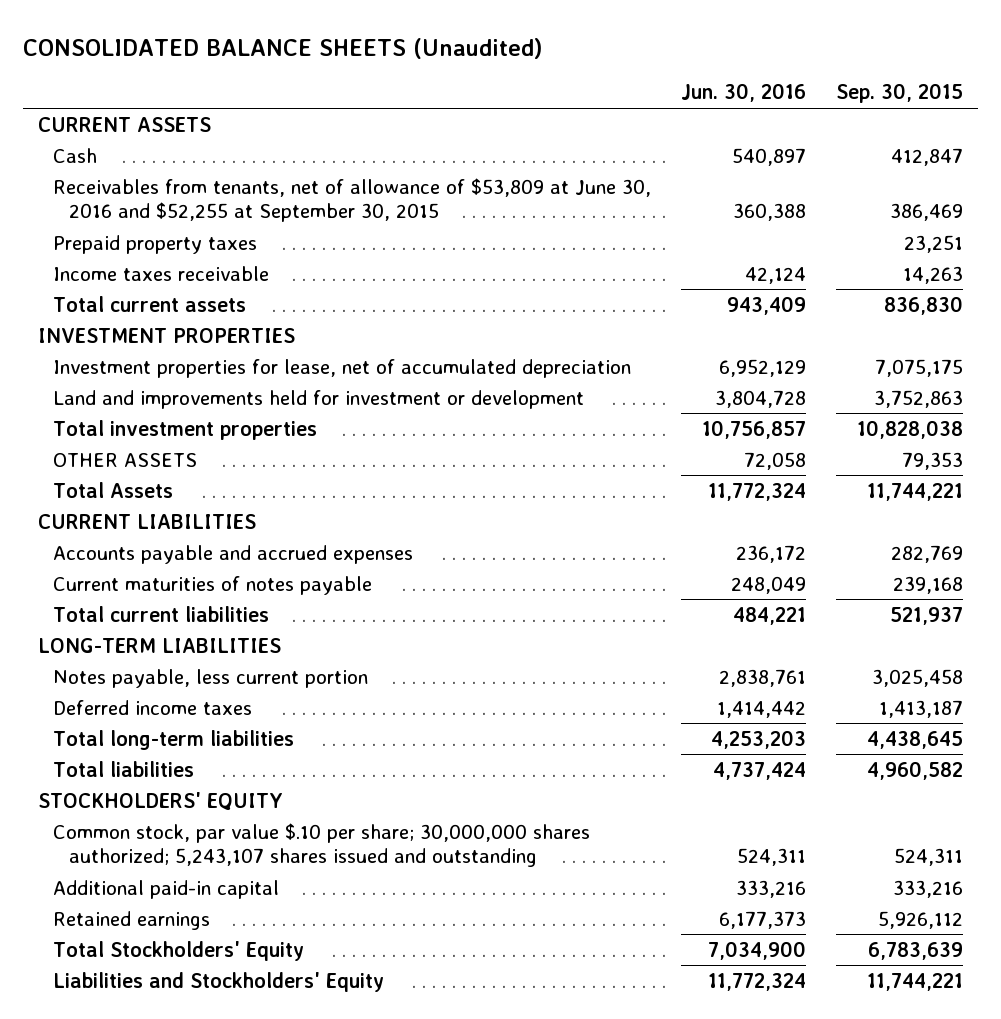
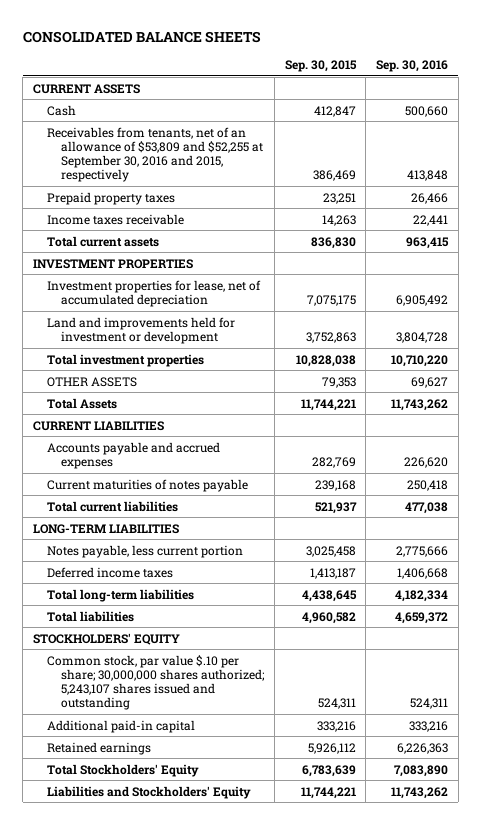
[22,37,543,59] CONSOLIDATED BALANCE SHEETS (Unaudited) -> [22,30,261,43] CONSOLIDATED BALANCE SHEETS
[681,83,807,103] Jun. 30, 2016 -> none
none -> [375,60,448,73] Sep. 30, 2016
[53,177,652,223] Receivables from tenants, net of allowance of $53,809 at June 30, 2016 and $52,255 at September 30, 2015 -> [47,126,264,183] Receivables from tenants, net of an allowance of $53,809 and $52,255 at September 30, 2016 and 2015, respectively

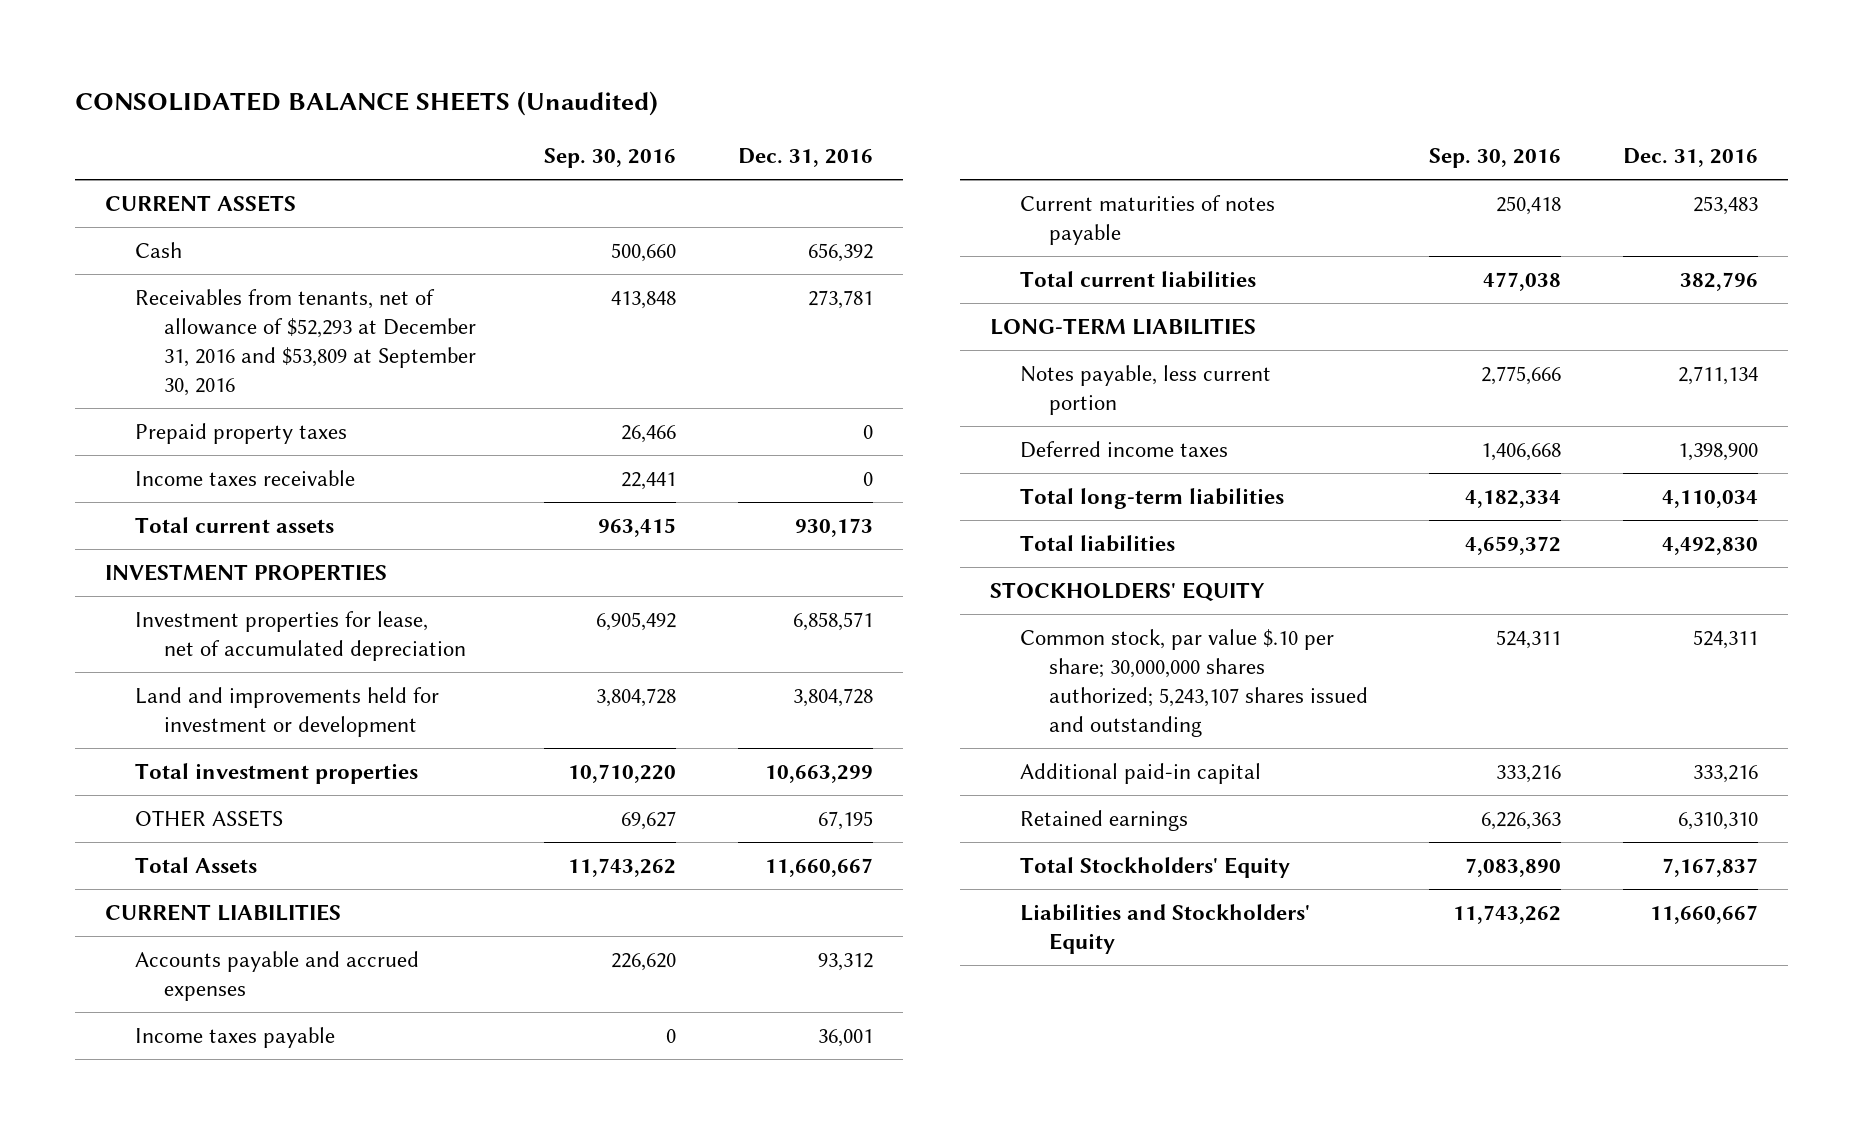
[22,30,261,43] CONSOLIDATED BALANCE SHEETS -> [74,90,658,116] CONSOLIDATED BALANCE SHEETS (Unaudited)
[284,60,357,73] Sep. 30, 2015 -> none
none -> [737,147,873,167] Dec. 31, 2016
[47,126,264,183] Receivables from tenants, net of an allowance of $53,809 and $52,255 at September 30, 2016 and 2015, respectively -> [134,288,477,396] Receivables from tenants, net of allowance of $52,293 at December 31, 2016 and $53,809 at September 30, 2016
none -> [134,1026,335,1048] Income taxes payable

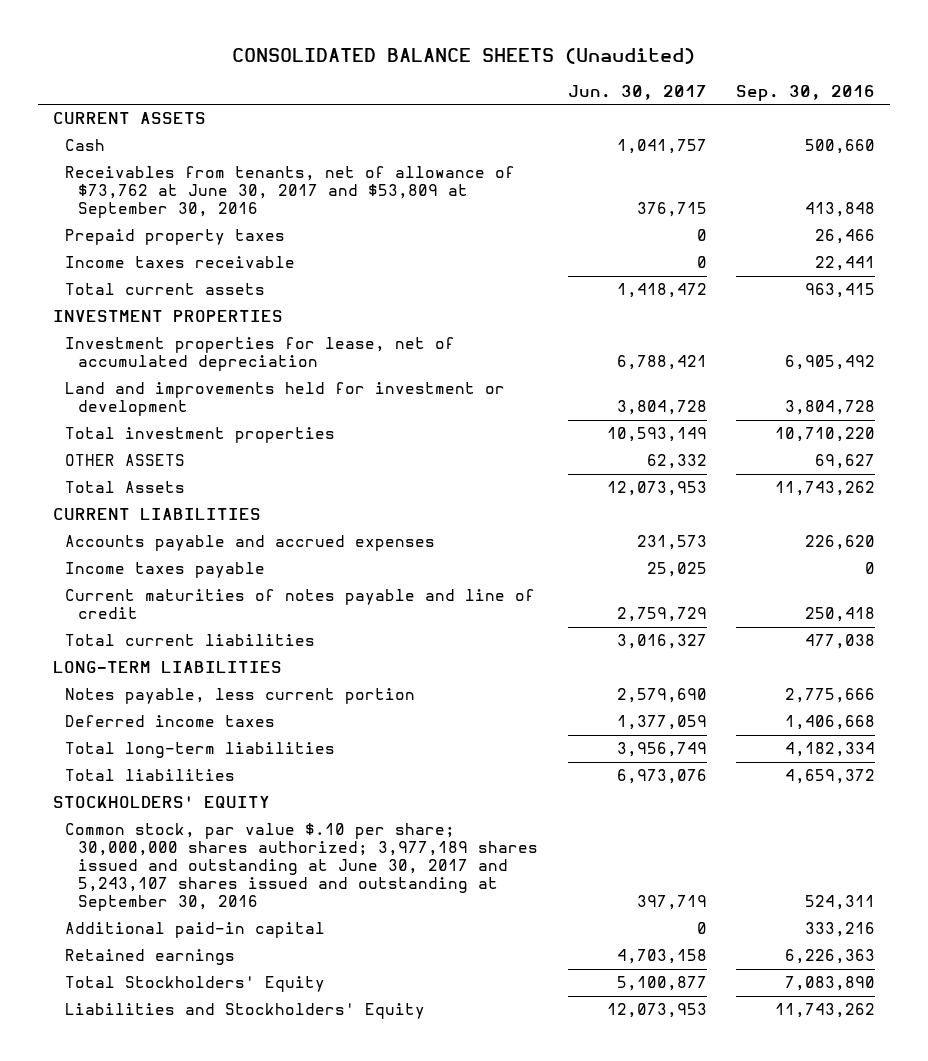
[737,147,873,167] Dec. 31, 2016 -> none
none -> [567,84,707,100] Jun. 30, 2017
[134,288,477,396] Receivables from tenants, net of allowance of $52,293 at December 31, 2016 and $53,809 at September 30, 2016 -> [65,166,516,219] Receivables from tenants, net of allowance of $73,762 at June 30, 2017 and $53,809 at September 30, 2016
[1019,194,1275,245] Current maturities of notes payable -> [65,589,536,620] Current maturities of notes payable and line of credit
[1019,628,1369,737] Common stock, par value $.10 per share; 30,000,000 shares authorized; 5,243,107 shares issued and outstanding -> [65,823,538,912] Common stock, par value $.10 per share; 30,000,000 shares authorized; 3,977,189 shares issued and outstanding at June 30, 2017 and 5,243,107 shares issued and outstanding at September 30, 2016

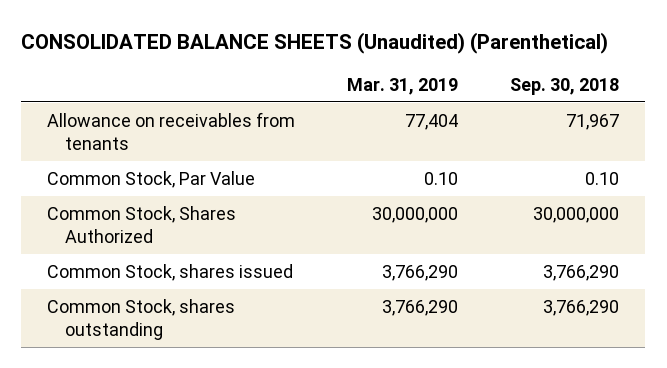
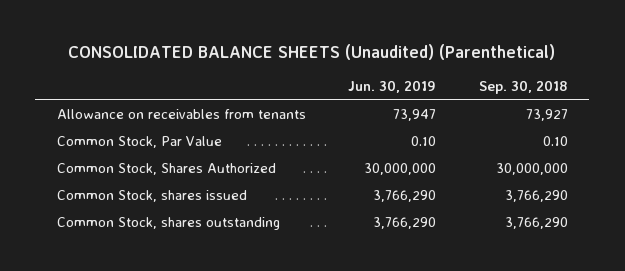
[347,77,459,95] Mar. 31, 2019 -> none
none -> [348,80,437,94] Jun. 30, 2019
[566,113,620,130] 71,967 -> [526,109,569,122] 73,927

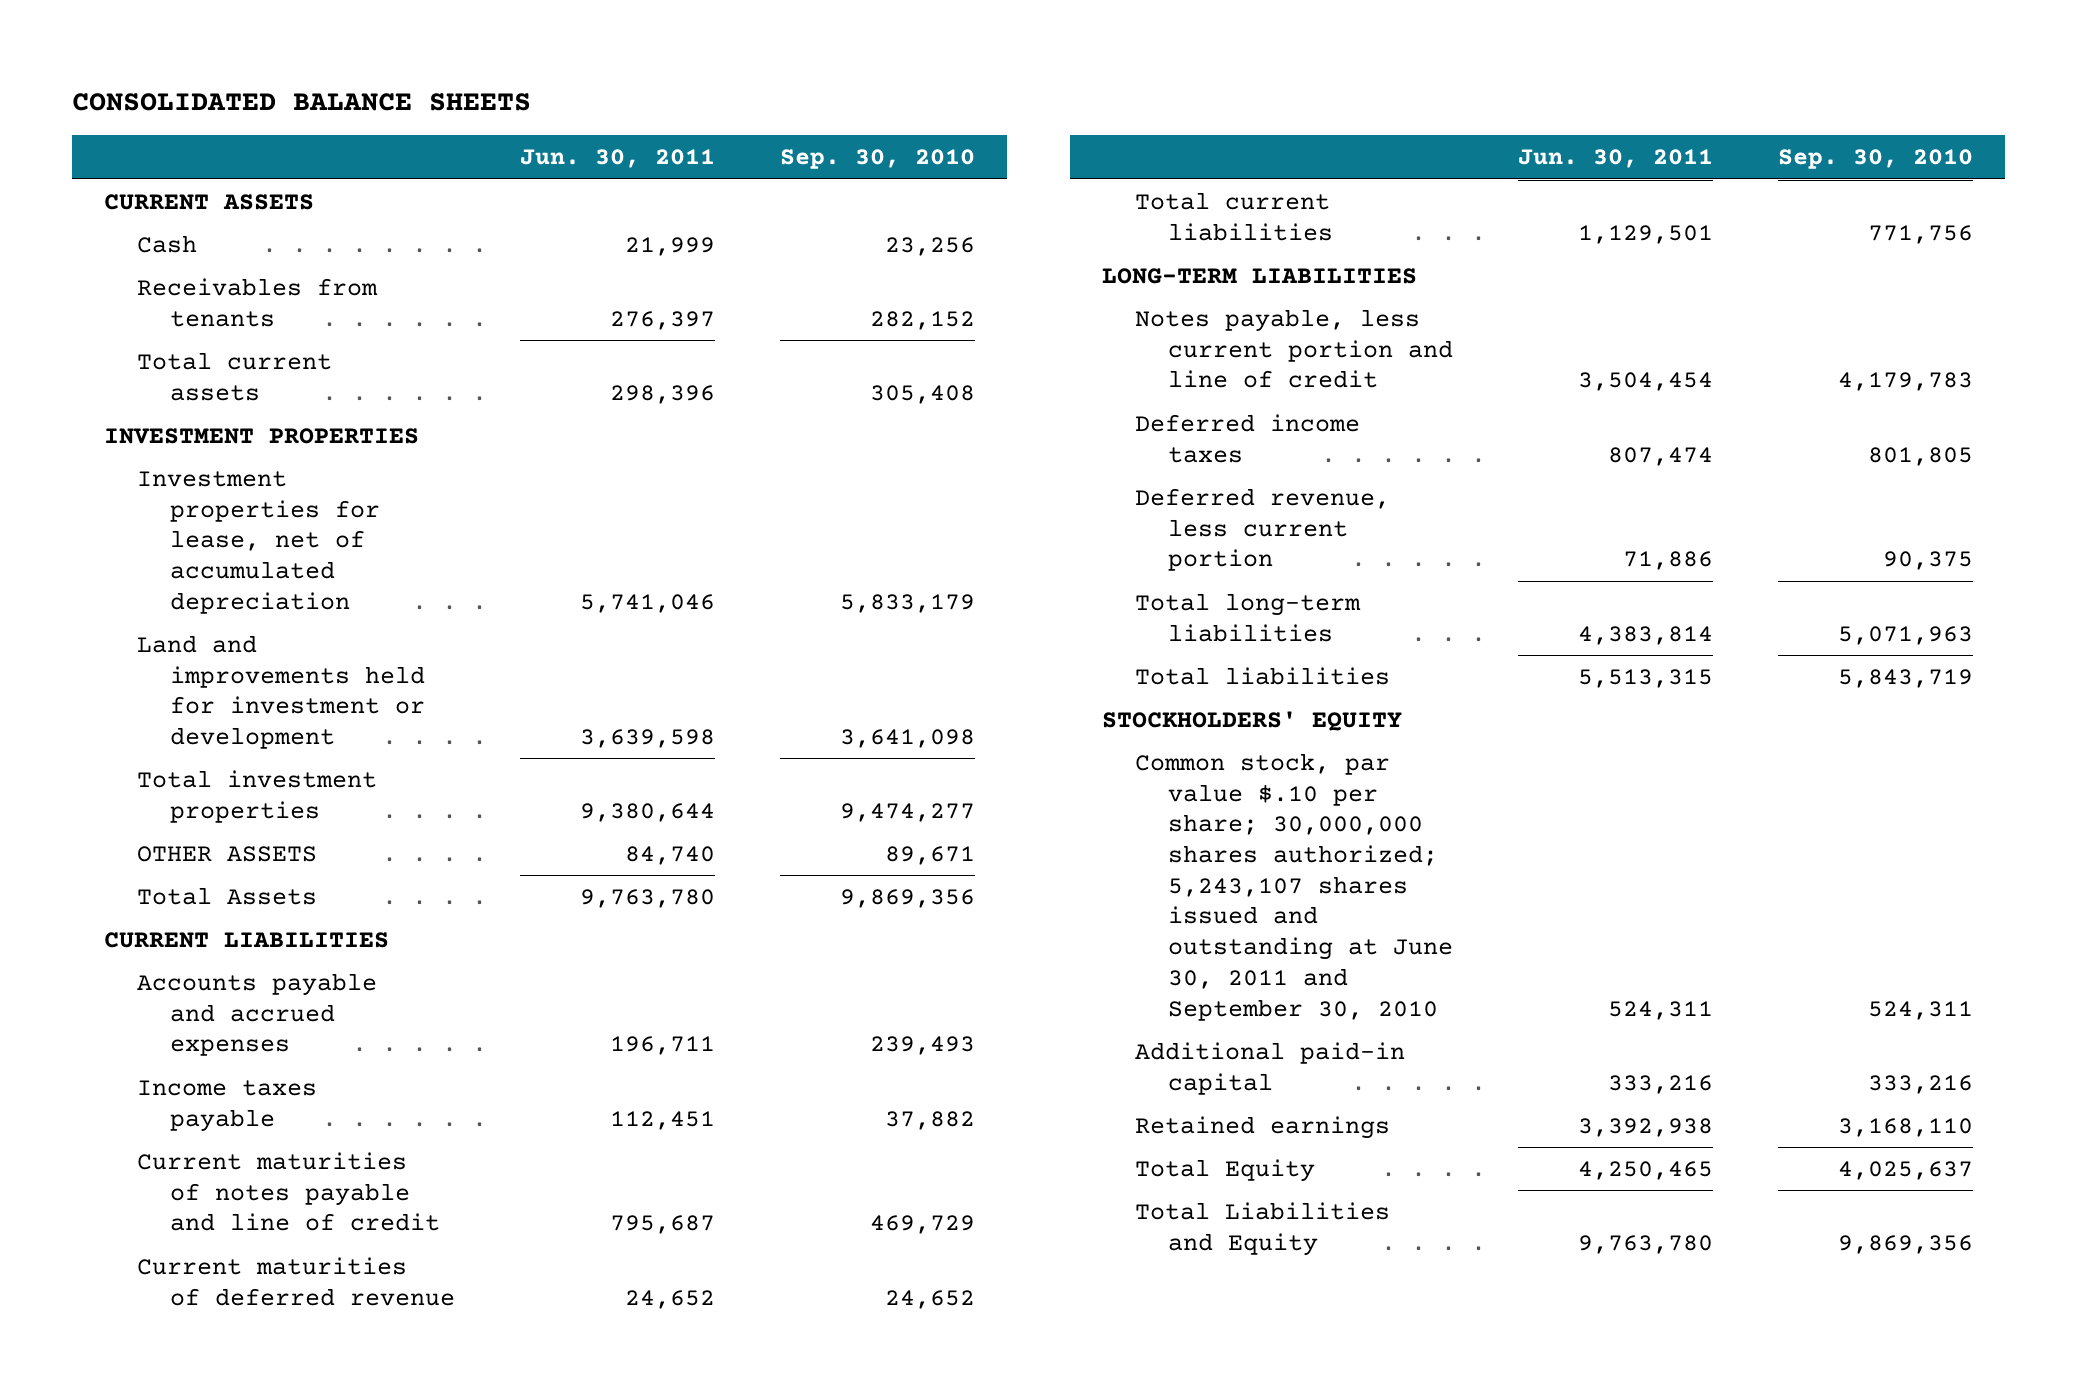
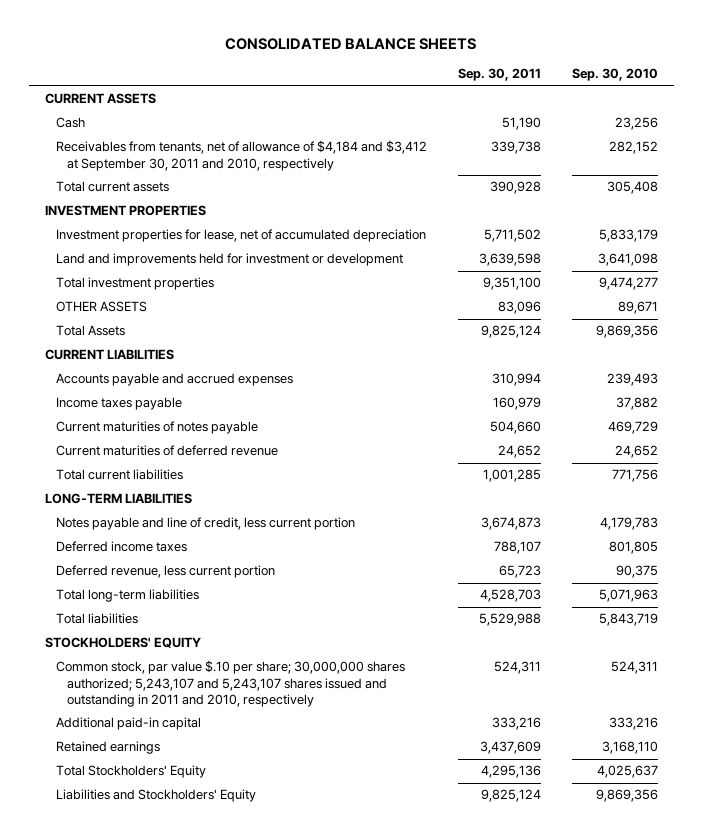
[519,149,715,169] Jun. 30, 2011 -> none
none -> [457,68,541,82] Sep. 30, 2011
[136,277,378,327] Receivables from tenants -> [55,140,427,171] Receivables from tenants, net of allowance of $4,184 and $3,412 at September 30, 2011 and 2010, respectively
[136,1151,440,1232] Current maturities of notes payable and line of credit -> [55,421,258,435] Current maturities of notes payable
[1135,308,1454,389] Notes payable, less current portion and line of credit -> [55,517,355,531] Notes payable and line of credit, less current portion
[1135,752,1454,1021] Common stock, par value $.10 per share; 30,000,000 shares authorized; 5,243,107 shares issued and outstanding at June 30, 2011 and September 30, 2010 -> [55,660,405,708] Common stock, par value $.10 per share; 30,000,000 shares authorized; 5,243,107 and 5,243,107 shares issued and outstanding in 2011 and 2010, respectively
[1135,1158,1316,1182] Total Equity -> [55,765,206,779] Total Stockholders' Equity
[1135,1201,1391,1256] Total Liabilities and Equity -> [55,789,256,803] Liabilities and Stockholders' Equity

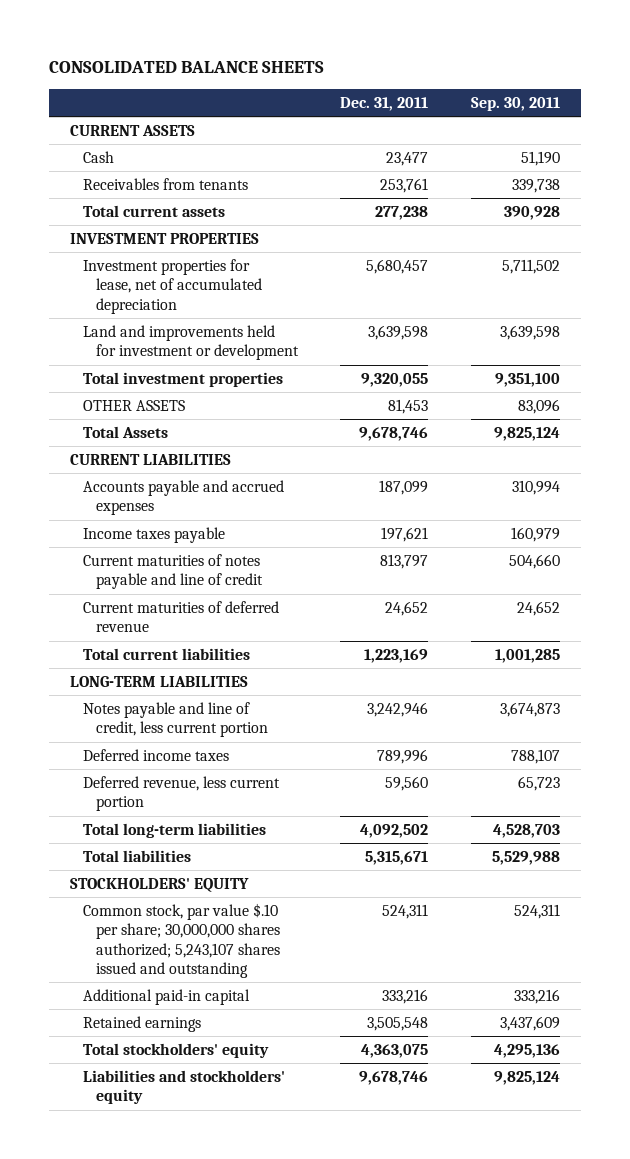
[572,68,659,82] Sep. 30, 2010 -> none
none -> [340,96,429,111] Dec. 31, 2011
[55,140,427,171] Receivables from tenants, net of allowance of $4,184 and $3,412 at September 30, 2011 and 2010, respectively -> [82,178,248,191] Receivables from tenants
[55,421,258,435] Current maturities of notes payable -> [82,554,263,590] Current maturities of notes payable and line of credit
[55,660,405,708] Common stock, par value $.10 per share; 30,000,000 shares authorized; 5,243,107 and 5,243,107 shares issued and outstanding in 2011 and 2010, respectively -> [82,903,280,978] Common stock, par value $.10 per share; 30,000,000 shares authorized; 5,243,107 shares issued and outstanding
[55,765,206,779] Total Stockholders' Equity -> [82,1043,269,1059] Total stockholders' equity
[55,789,256,803] Liabilities and Stockholders' Equity -> [82,1070,285,1105] Liabilities and stockholders' equity

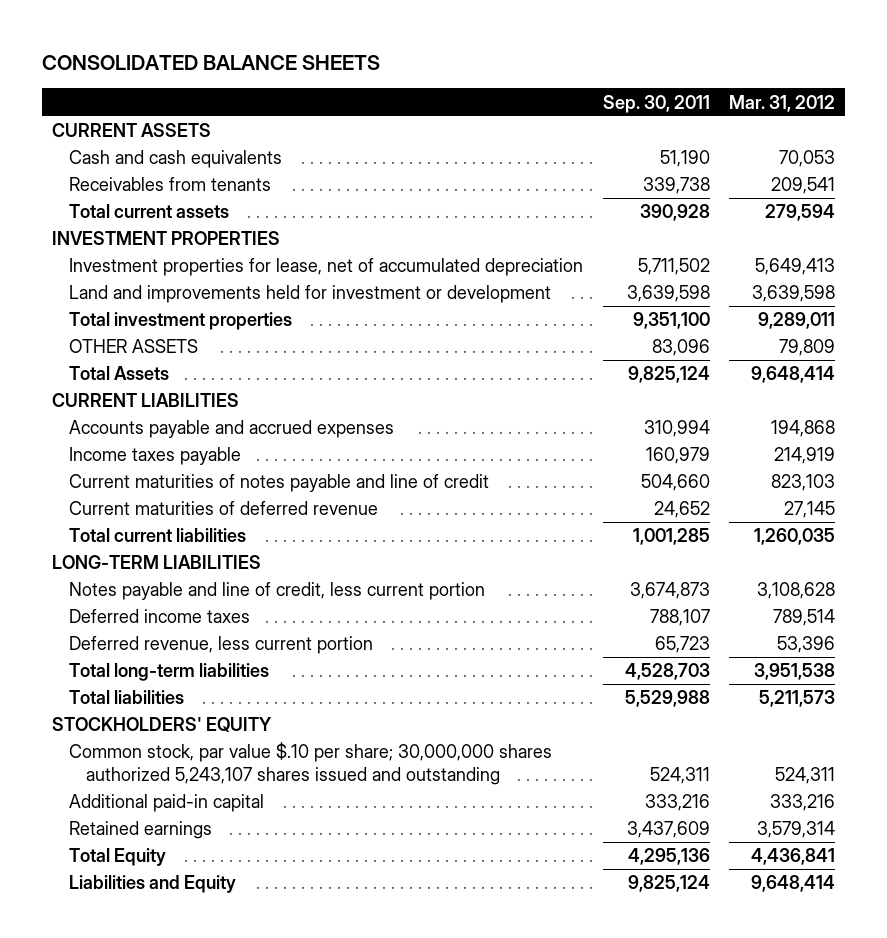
[340,96,429,111] Dec. 31, 2011 -> none
none -> [729,94,836,112] Mar. 31, 2012
[82,151,114,164] Cash -> [69,150,283,169] Cash and cash equivalents
[82,903,280,978] Common stock, par value $.10 per share; 30,000,000 shares authorized; 5,243,107 shares issued and outstanding -> [69,742,553,786] Common stock, par value $.10 per share; 30,000,000 shares authorized 5,243,107 shares issued and outstanding
[82,1043,269,1059] Total stockholders' equity -> [69,848,167,867] Total Equity
[82,1070,285,1105] Liabilities and stockholders' equity -> [69,875,237,894] Liabilities and Equity

